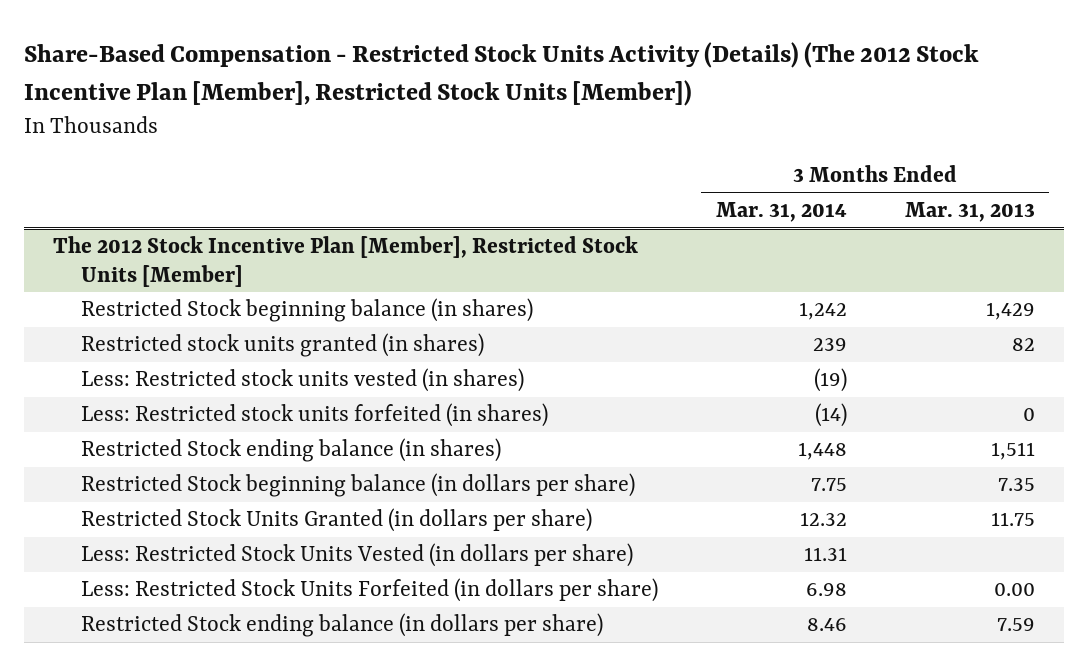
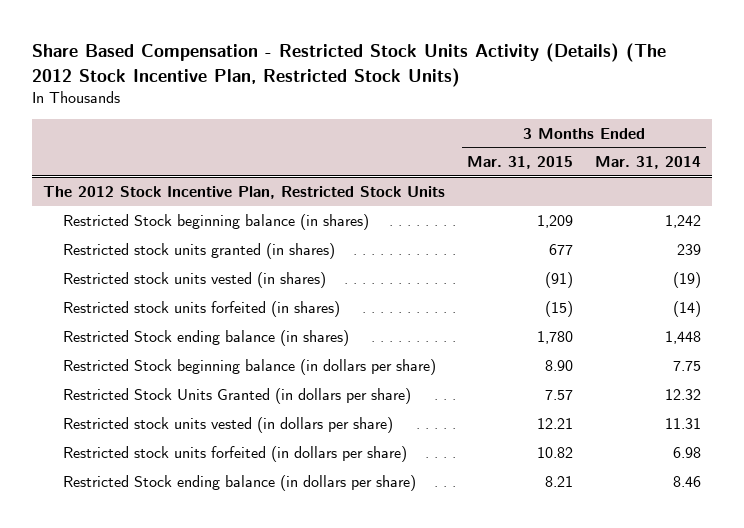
[24,42,980,107] Share-Based Compensation - Restricted Stock Units Activity (Details) (The 2012 Stock Incentive Plan [Member], Restricted Stock Units [Member]) -> [32,43,667,87] Share Based Compensation - Restricted Stock Units Activity (Details) (The 2012 Stock Incentive Plan, Restricted Stock Units)
[904,202,1035,223] Mar. 31, 2013 -> none
none -> [467,156,574,170] Mar. 31, 2015
[53,236,639,287] The 2012 Stock Incentive Plan [Member], Restricted Stock Units [Member] -> [43,185,446,199] The 2012 Stock Incentive Plan, Restricted Stock Units
[80,368,524,393] Less: Restricted stock units vested (in shares) -> [63,271,327,288] Restricted stock units vested (in shares)
[80,403,548,428] Less: Restricted stock units forfeited (in shares) -> [63,300,341,317] Restricted stock units forfeited (in shares)
[80,543,633,568] Less: Restricted Stock Units Vested (in dollars per share) -> [63,416,394,433] Restricted stock units vested (in dollars per share)
[80,578,658,603] Less: Restricted Stock Units Forfeited (in dollars per share) -> [63,445,408,462] Restricted stock units forfeited (in dollars per share)

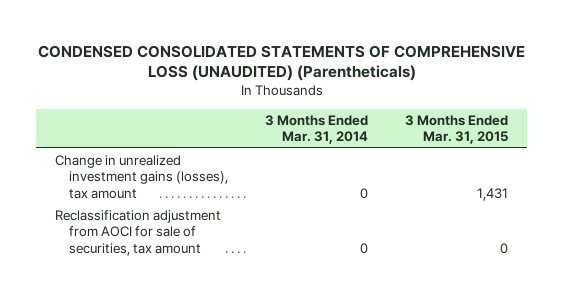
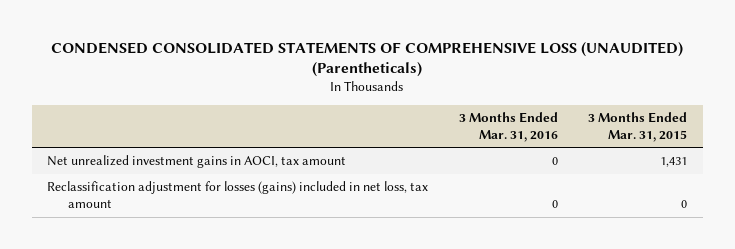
[265,114,369,145] 3 Months Ended Mar. 31, 2014 -> none
none -> [458,112,558,142] 3 Months Ended Mar. 31, 2016
[54,154,228,199] Change in unrealized investment gains (losses), tax amount -> [47,155,347,169] Net unrealized investment gains in AOCI, tax amount
[54,209,221,256] Reclassification adjustment from AOCI for sale of securities, tax amount -> [47,181,429,208] Reclassification adjustment for losses (gains) included in net loss, tax amount

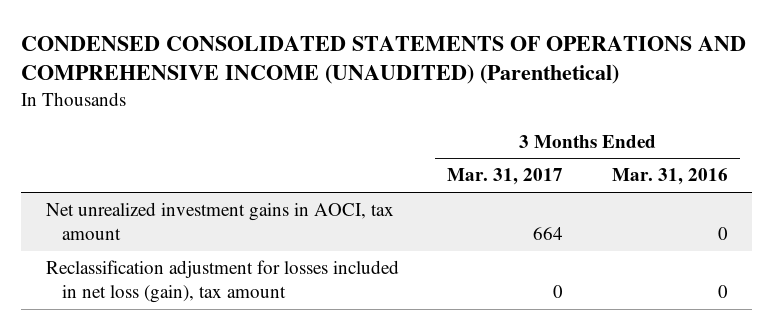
[51,41,684,78] CONDENSED CONSOLIDATED STATEMENTS OF COMPREHENSIVE LOSS (UNAUDITED) (Parentheticals) -> [21,35,747,85] CONDENSED CONSOLIDATED STATEMENTS OF OPERATIONS AND COMPREHENSIVE INCOME (UNAUDITED) (Parenthetical)
[588,112,688,142] 3 Months Ended Mar. 31, 2015 -> none
none -> [447,168,564,186] Mar. 31, 2017
[47,181,429,208] Reclassification adjustment for losses (gains) included in net loss, tax amount -> [45,260,399,304] Reclassification adjustment for losses included in net loss (gain), tax amount

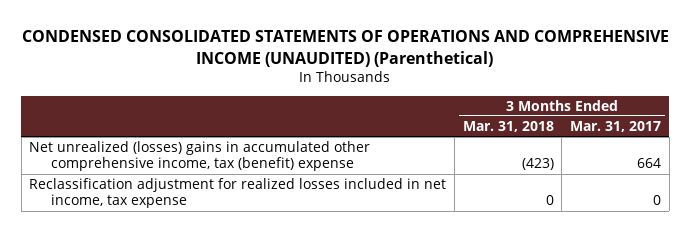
[611,168,728,186] Mar. 31, 2016 -> none
none -> [462,121,554,133] Mar. 31, 2018
[45,202,394,241] Net unrealized investment gains in AOCI, tax amount -> [29,141,371,172] Net unrealized (losses) gains in accumulated other comprehensive income, tax (benefit) expense
[45,260,399,304] Reclassification adjustment for losses included in net loss (gain), tax amount -> [29,178,447,209] Reclassification adjustment for realized losses included in net income, tax expense

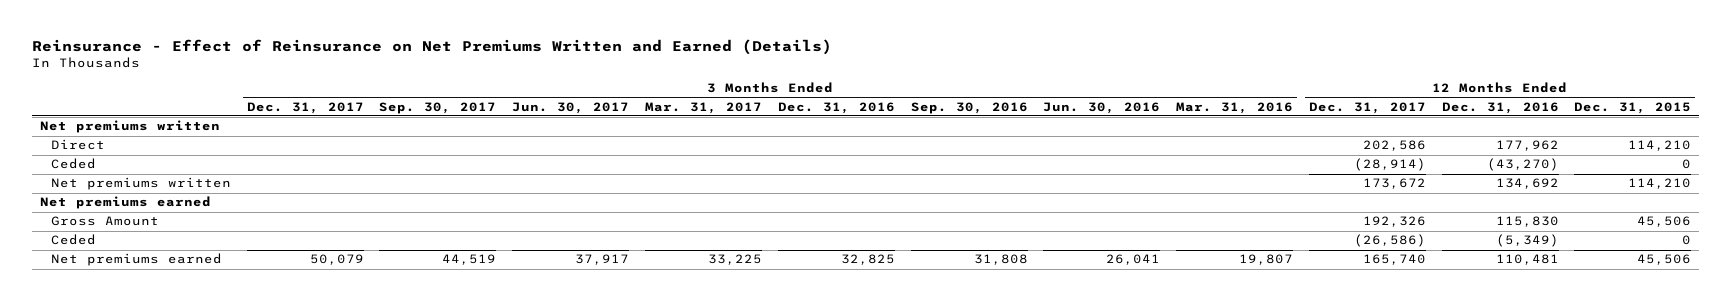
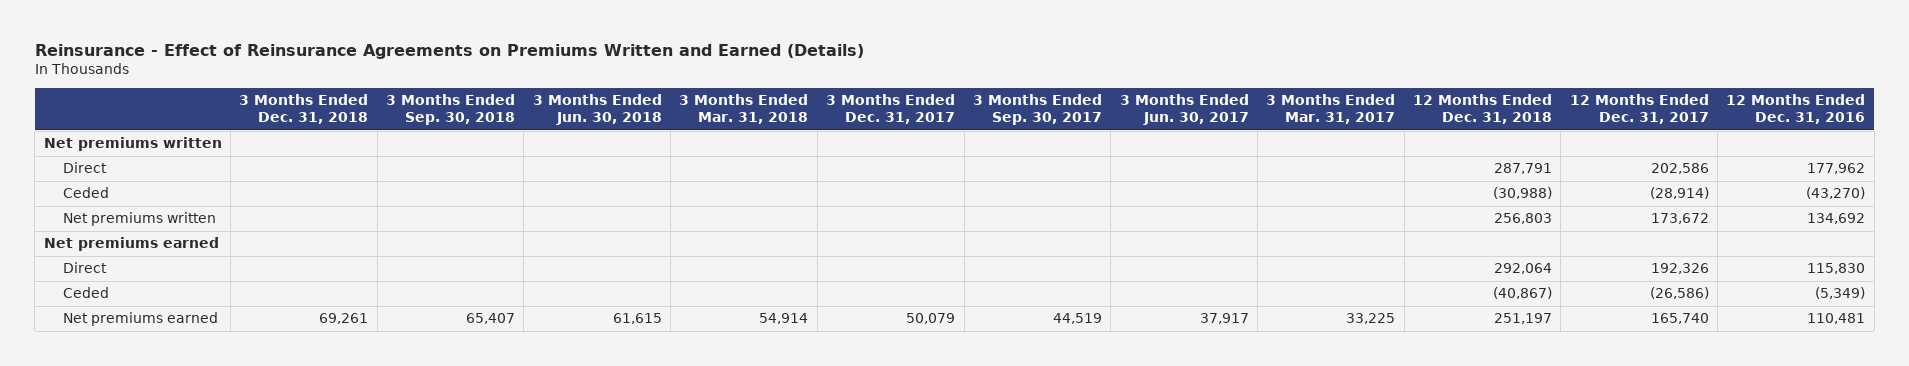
[32,38,833,55] Reinsurance - Effect of Reinsurance on Net Premiums Written and Earned (Details) -> [34,43,864,59] Reinsurance - Effect of Reinsurance Agreements on Premiums Written and Earned (Details)
[777,101,895,114] Dec. 31, 2016 -> none
[910,101,1028,114] Sep. 30, 2016 -> none
[1043,101,1161,114] Jun. 30, 2016 -> none
[1176,101,1294,114] Mar. 31, 2016 -> none
[1574,101,1692,114] Dec. 31, 2015 -> none
none -> [239,94,369,125] 3 Months Ended Dec. 31, 2018
none -> [386,94,516,126] 3 Months Ended Sep. 30, 2018
none -> [532,94,662,126] 3 Months Ended Jun. 30, 2018
none -> [679,94,809,125] 3 Months Ended Mar. 31, 2018
none -> [1412,94,1552,125] 12 Months Ended Dec. 31, 2018
[50,216,159,227] Gross Amount -> [62,262,107,274] Direct

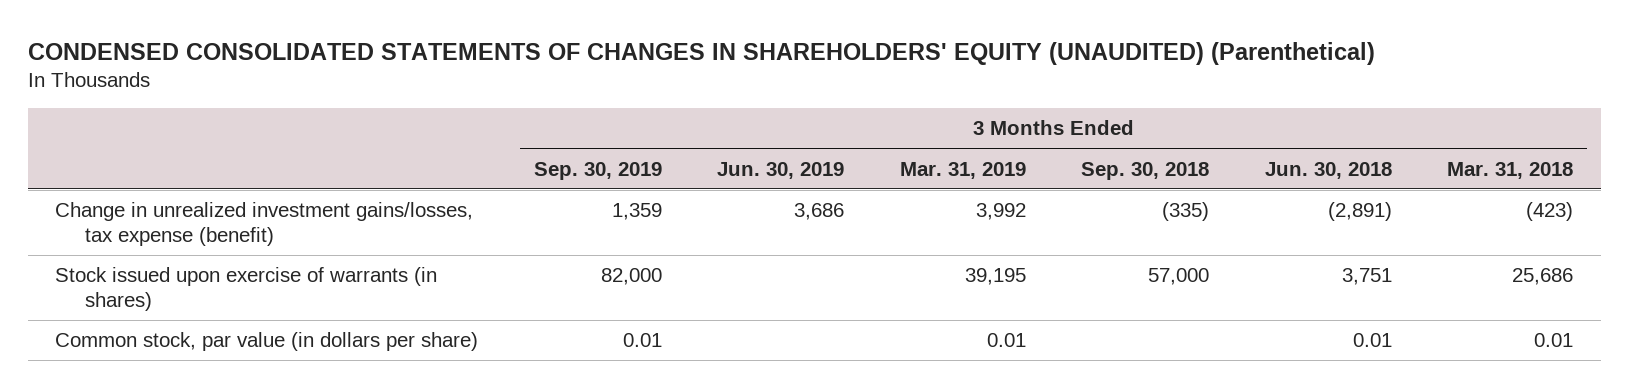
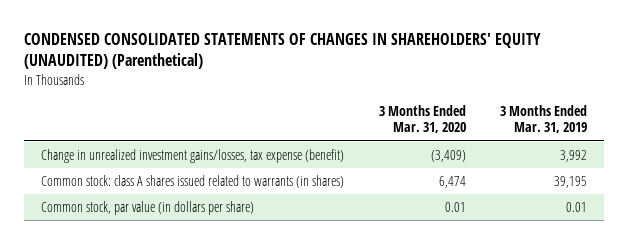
[533,161,662,180] Sep. 30, 2019 -> none
[717,161,845,179] Jun. 30, 2019 -> none
[1081,161,1210,180] Sep. 30, 2018 -> none
[1264,161,1392,179] Jun. 30, 2018 -> none
[1447,161,1574,179] Mar. 31, 2018 -> none
none -> [378,105,466,134] 3 Months Ended Mar. 31, 2020
[55,267,438,311] Stock issued upon exercise of warrants (in shares) -> [41,174,345,188] Common stock: class A shares issued related to warrants (in shares)

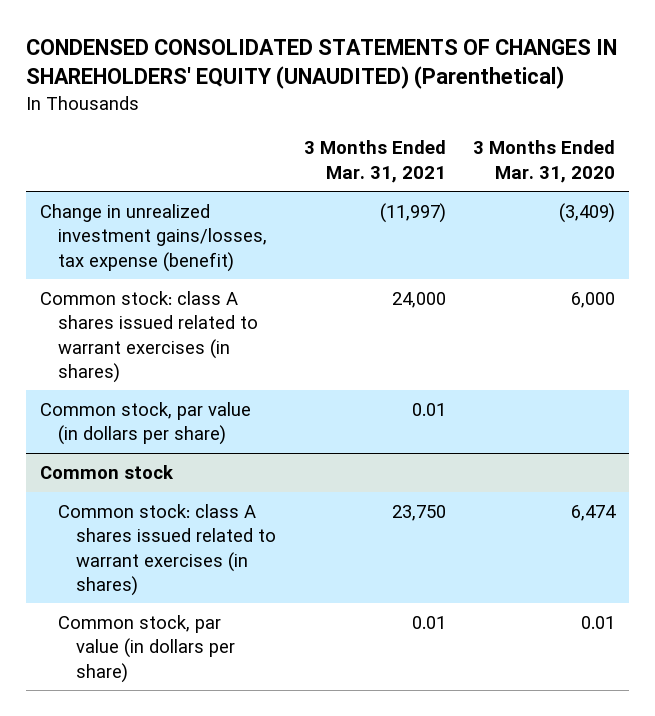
[499,105,587,134] 3 Months Ended Mar. 31, 2019 -> none
none -> [303,140,446,183] 3 Months Ended Mar. 31, 2021
[41,174,345,188] Common stock: class A shares issued related to warrants (in shares) -> [39,291,258,383] Common stock: class A shares issued related to warrant exercises (in shares)
[438,175,466,188] 6,474 -> [571,292,616,309] 6,000
none -> [39,402,251,446] Common stock, par value (in dollars per share)
none -> [39,465,174,480] Common stock
none -> [57,504,276,596] Common stock: class A shares issued related to warrant exercises (in shares)

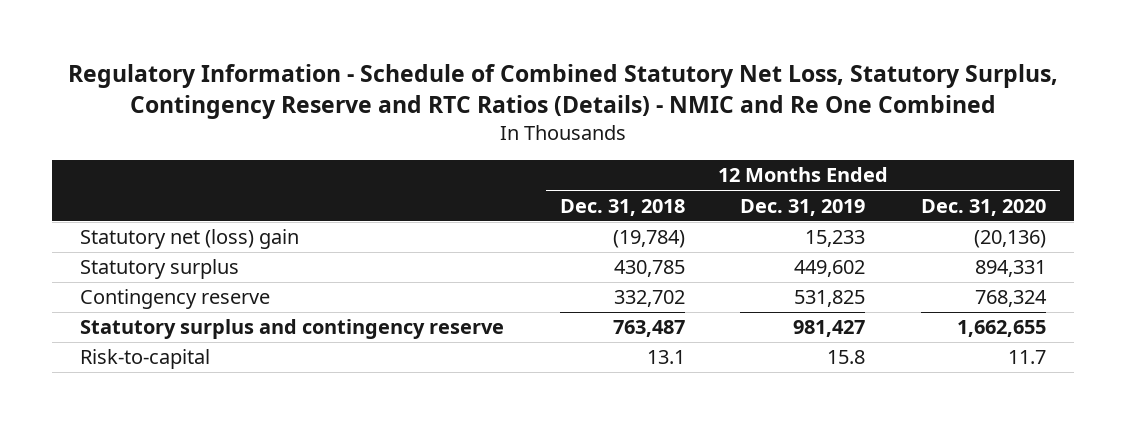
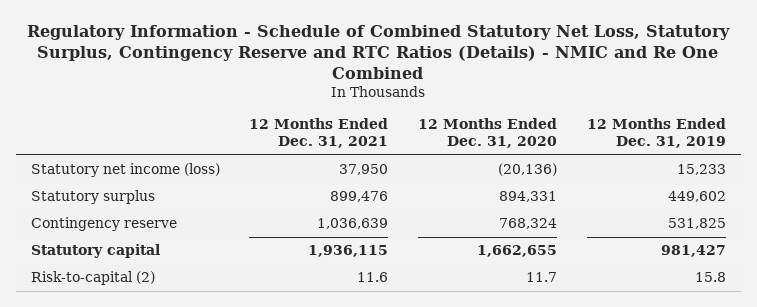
[559,198,685,216] Dec. 31, 2018 -> none
none -> [249,117,389,149] 12 Months Ended Dec. 31, 2021
[79,229,299,250] Statutory net (loss) gain -> [30,163,220,178] Statutory net income (loss)
[79,319,504,340] Statutory surplus and contingency reserve -> [30,244,160,259] Statutory capital
[79,349,210,370] Risk-to-capital -> [30,271,155,286] Risk-to-capital (2)

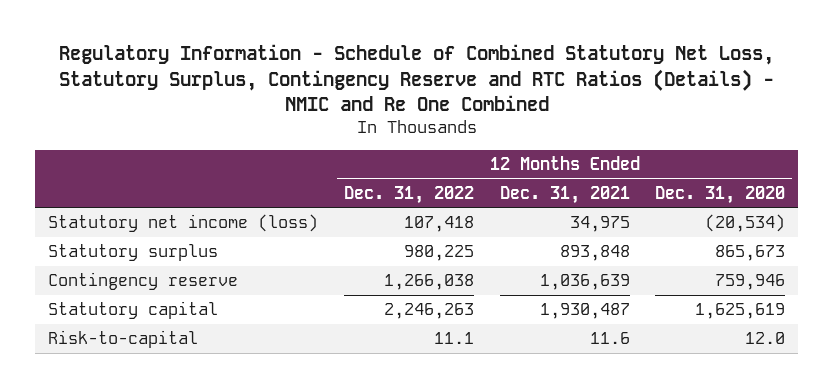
[587,117,727,149] 12 Months Ended Dec. 31, 2019 -> none
none -> [343,185,474,204] Dec. 31, 2022
[339,164,389,176] 37,950 -> [569,216,630,233] 34,975
[498,163,558,177] (20,136) -> [705,214,786,233] (20,534)
[330,191,389,203] 899,476 -> [559,245,630,262] 893,848
[499,191,558,203] 894,331 -> [715,245,786,262] 865,673
[499,218,558,230] 768,324 -> [715,274,786,291] 759,946
[308,245,389,258] 1,936,115 -> [539,303,630,320] 1,930,487
[477,245,558,258] 1,662,655 -> [695,303,786,320] 1,625,619
[30,271,155,286] Risk-to-capital (2) -> [47,330,198,349] Risk-to-capital
[526,272,558,283] 11.7 -> [745,332,786,345] 12.0

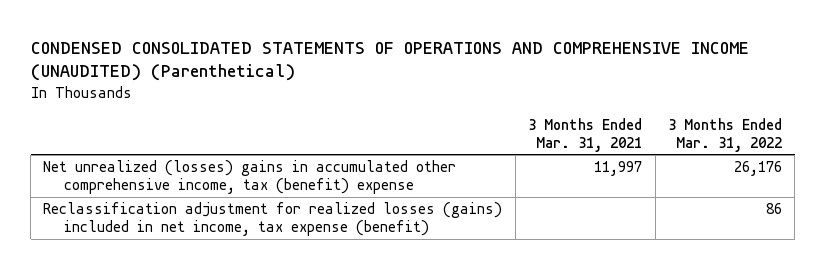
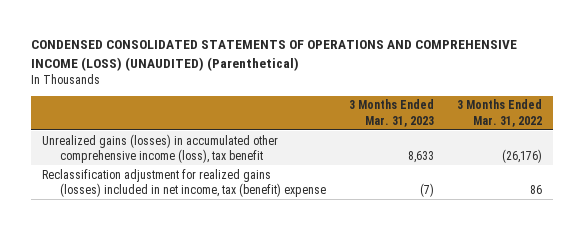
[30,41,749,82] CONDENSED CONSOLIDATED STATEMENTS OF OPERATIONS AND COMPREHENSIVE INCOME (UNAUDITED) (Parenthetical) -> [30,40,517,71] CONDENSED CONSOLIDATED STATEMENTS OF OPERATIONS AND COMPREHENSIVE INCOME (LOSS) (UNAUDITED) (Parenthetical)
[528,117,643,152] 3 Months Ended Mar. 31, 2021 -> none
none -> [349,99,435,127] 3 Months Ended Mar. 31, 2023
[43,160,457,194] Net unrealized (losses) gains in accumulated other comprehensive income, tax (benefit) expense -> [42,133,279,163] Unrealized gains (losses) in accumulated other comprehensive income (loss), tax benefit
[734,161,783,177] 26,176 -> [501,148,542,163] (26,176)
[43,202,503,236] Reclassification adjustment for realized losses (gains) included in net income, tax expense (benefit) -> [42,168,327,197] Reclassification adjustment for realized gains (losses) included in net income, tax (benefit) expense

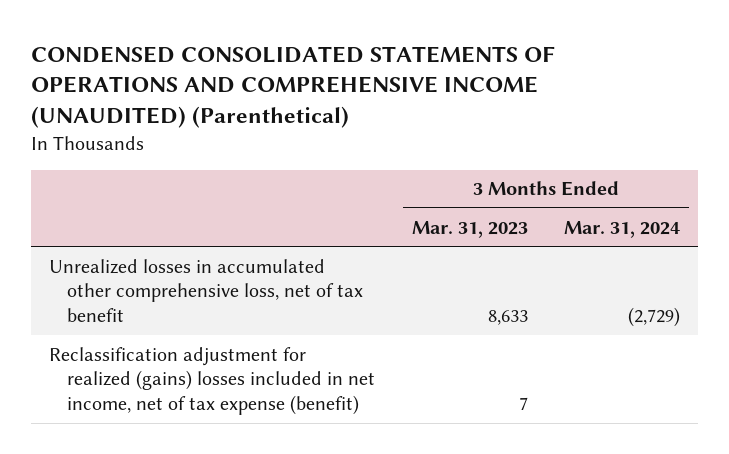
[30,40,517,71] CONDENSED CONSOLIDATED STATEMENTS OF OPERATIONS AND COMPREHENSIVE INCOME (LOSS) (UNAUDITED) (Parenthetical) -> [30,45,555,129] CONDENSED CONSOLIDATED STATEMENTS OF OPERATIONS AND COMPREHENSIVE INCOME (UNAUDITED) (Parenthetical)
[456,99,542,127] 3 Months Ended Mar. 31, 2022 -> none
none -> [564,220,681,238] Mar. 31, 2024
[42,133,279,163] Unrealized gains (losses) in accumulated other comprehensive income (loss), tax benefit -> [49,258,364,322] Unrealized losses in accumulated other comprehensive loss, net of tax benefit
[42,168,327,197] Reclassification adjustment for realized gains (losses) included in net income, tax (benefit) expense -> [49,346,376,415] Reclassification adjustment for realized (gains) losses included in net income, net of tax expense (benefit)
[420,182,435,197] (7) -> [518,396,528,410] 7

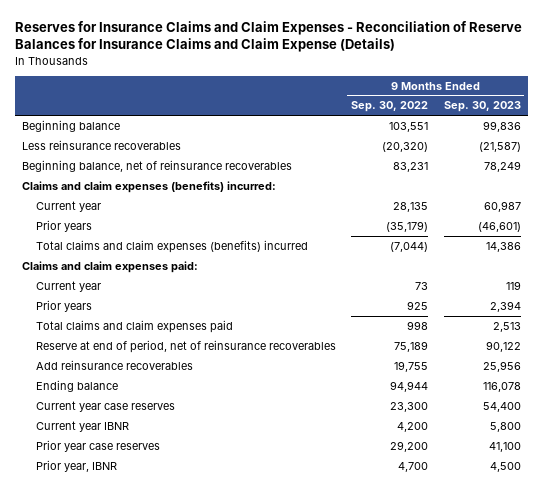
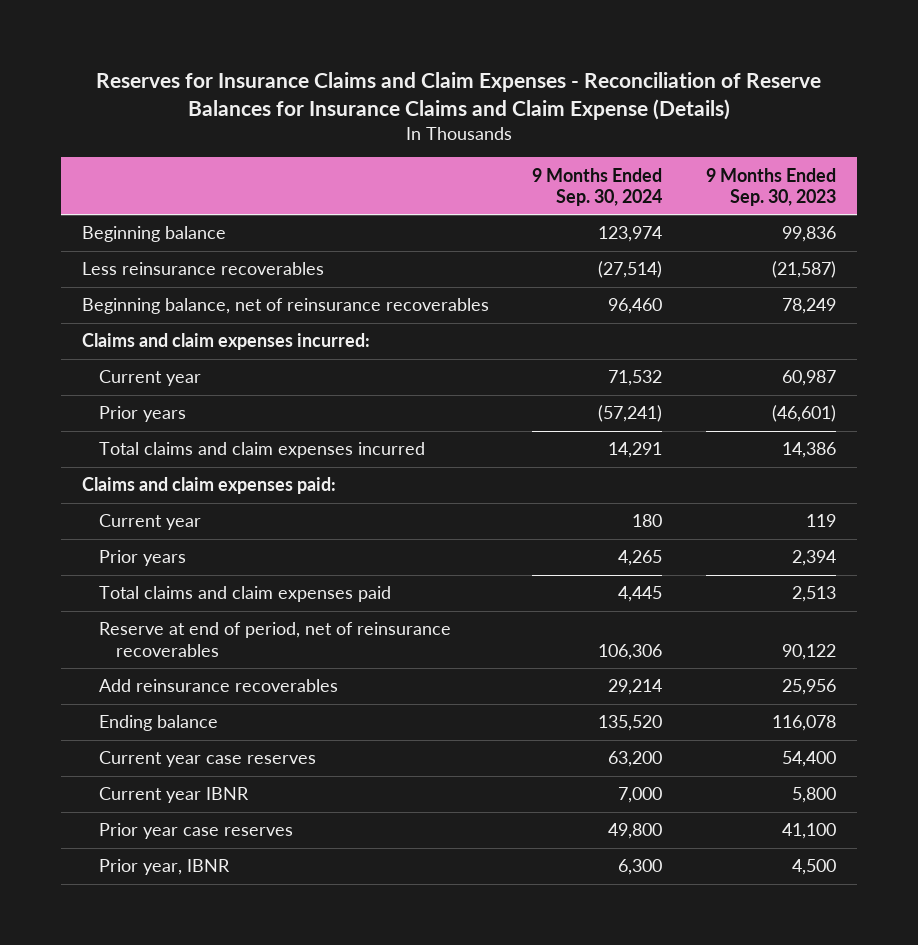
[351,101,429,113] Sep. 30, 2022 -> none
none -> [532,167,663,207] 9 Months Ended Sep. 30, 2024
[22,180,277,193] Claims and claim expenses (benefits) incurred: -> [82,333,371,351] Claims and claim expenses incurred:
[36,239,309,253] Total claims and claim expenses (benefits) incurred -> [99,442,426,459] Total claims and claim expenses incurred

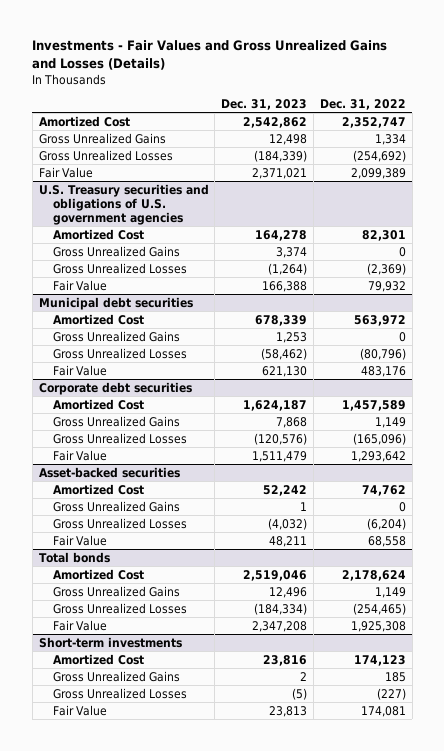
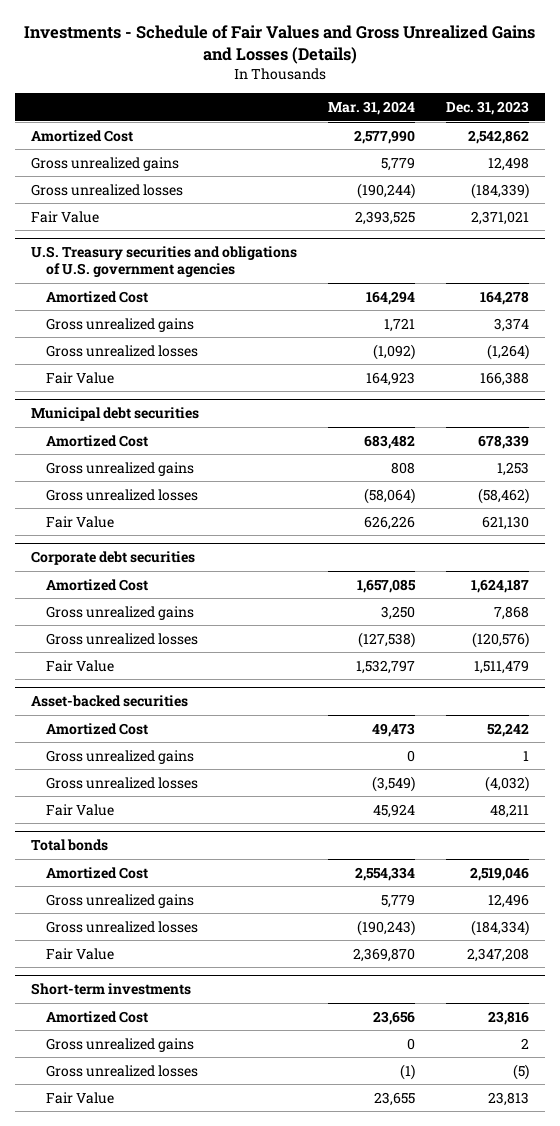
[32,40,388,71] Investments - Fair Values and Gross Unrealized Gains and Losses (Details) -> [24,24,536,64] Investments - Schedule of Fair Values and Gross Unrealized Gains and Losses (Details)
[319,98,406,110] Dec. 31, 2022 -> none
none -> [328,100,416,115] Mar. 31, 2024
[38,132,166,144] Gross Unrealized Gains -> [30,156,179,171] Gross unrealized gains
[38,149,173,161] Gross Unrealized Losses -> [30,183,183,196] Gross unrealized losses
[52,245,180,257] Gross Unrealized Gains -> [45,317,194,332] Gross unrealized gains
[52,262,187,274] Gross Unrealized Losses -> [45,344,198,357] Gross unrealized losses
[52,330,180,342] Gross Unrealized Gains -> [45,461,194,476] Gross unrealized gains
[52,347,187,359] Gross Unrealized Losses -> [45,488,198,501] Gross unrealized losses
[52,415,180,427] Gross Unrealized Gains -> [45,605,194,620] Gross unrealized gains
[52,432,187,444] Gross Unrealized Losses -> [45,632,198,645] Gross unrealized losses
[52,500,180,512] Gross Unrealized Gains -> [45,749,194,764] Gross unrealized gains
[52,517,187,529] Gross Unrealized Losses -> [45,776,198,789] Gross unrealized losses
[52,585,180,597] Gross Unrealized Gains -> [45,893,194,908] Gross unrealized gains
[52,602,187,614] Gross Unrealized Losses -> [45,920,198,933] Gross unrealized losses
[52,670,180,682] Gross Unrealized Gains -> [45,1037,194,1052] Gross unrealized gains
[52,687,187,699] Gross Unrealized Losses -> [45,1064,198,1077] Gross unrealized losses

